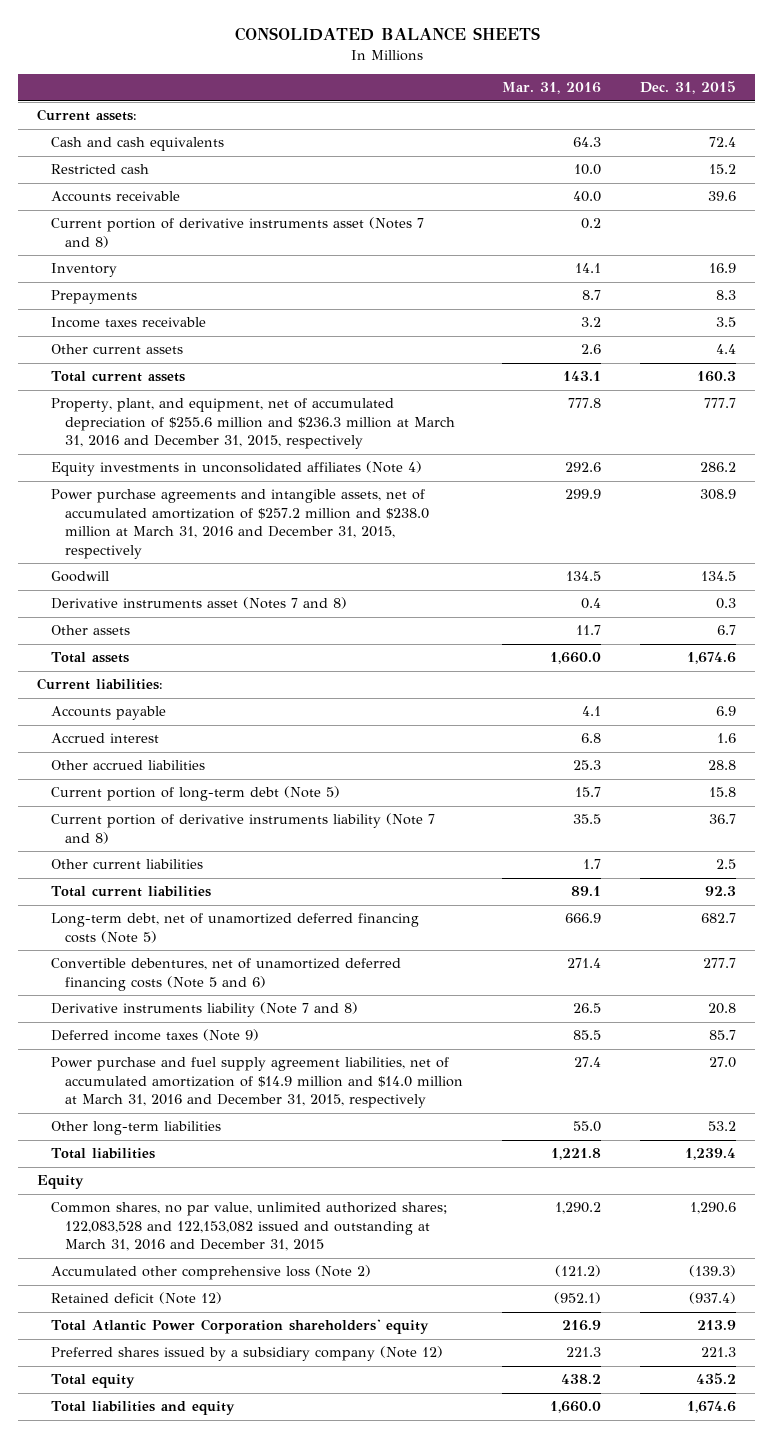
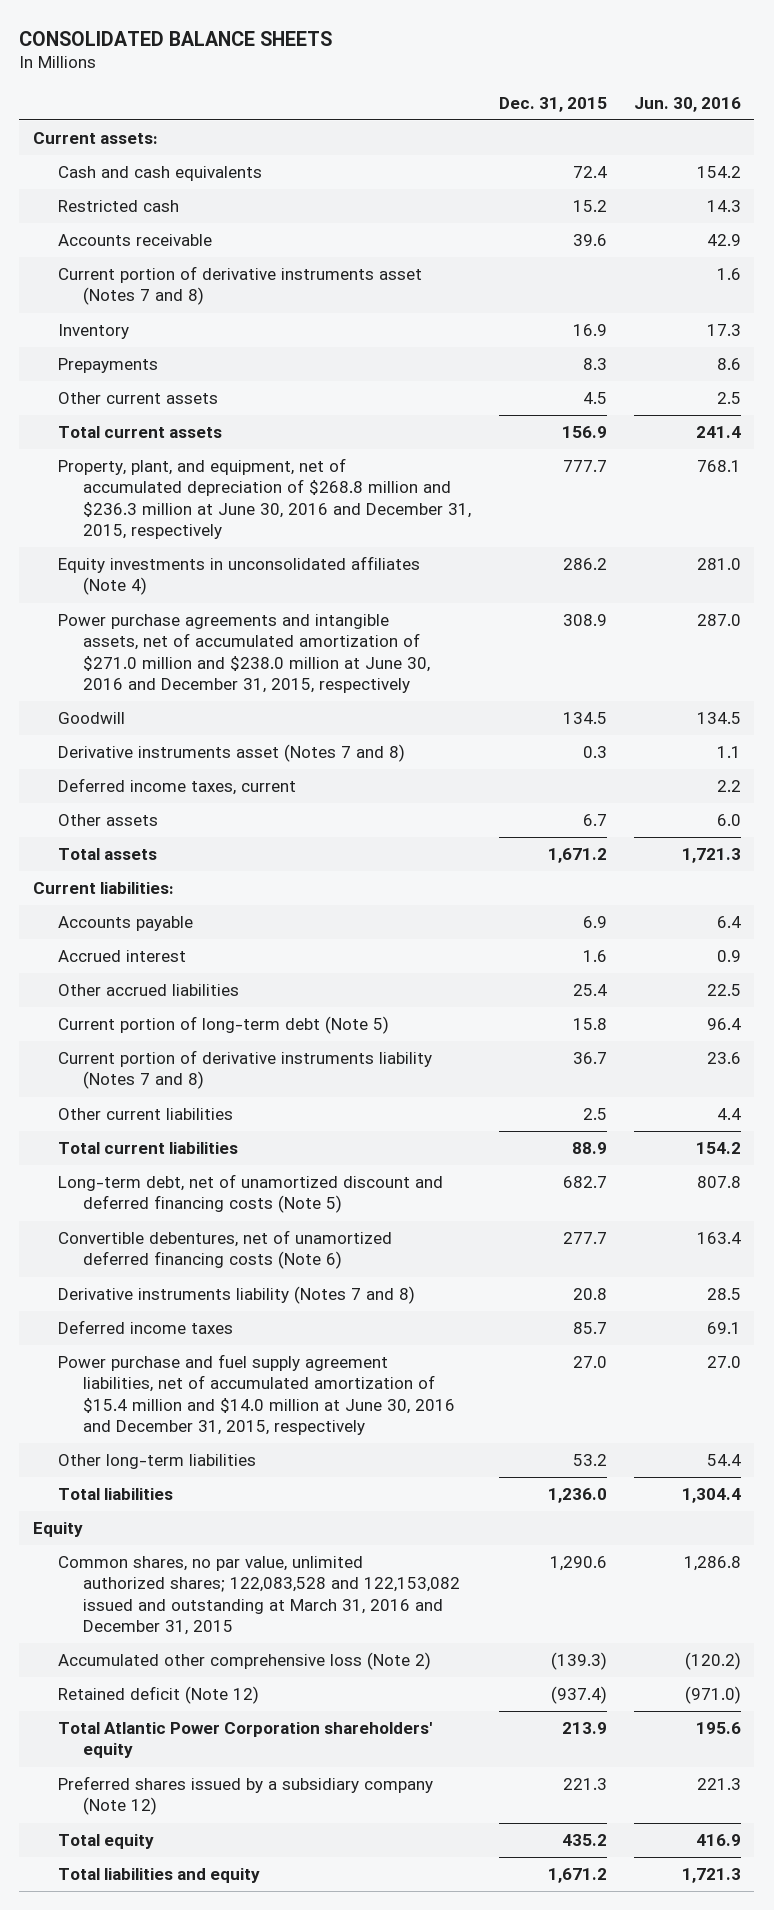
[501,82,601,95] Mar. 31, 2016 -> none
none -> [633,96,741,112] Jun. 30, 2016
[51,317,207,329] Income taxes receivable -> none
[715,344,736,355] 4.4 -> [582,392,607,405] 4.5
[696,371,736,383] 160.3 -> [561,426,607,439] 156.9
[51,398,455,450] Property, plant, and equipment, net of accumulated depreciation of $255.6 million and $236.3 million at March 31, 2016 and December 31, 2015, respectively -> [58,458,472,539] Property, plant, and equipment, net of accumulated depreciation of $268.8 million and $236.3 million at June 30, 2016 and December 31, 2015, respectively
[51,489,429,559] Power purchase agreements and intangible assets, net of accumulated amortization of $257.2 million and $238.0 million at March 31, 2016 and December 31, 2015, respectively -> [58,614,431,693] Power purchase agreements and intangible assets, net of accumulated amortization of $271.0 million and $238.0 million at June 30, 2016 and December 31, 2015, respectively
none -> [58,778,297,796] Deferred income taxes, current
[686,652,736,665] 1,674.6 -> [547,848,607,864] 1,671.2
[707,760,736,771] 28.8 -> [572,984,607,997] 25.4
[51,813,436,844] Current portion of derivative instruments liability (Note 7 and 8) -> [58,1050,433,1090] Current portion of derivative instruments liability (Notes 7 and 8)
[704,886,736,897] 92.3 -> [571,1142,607,1155] 88.9
[51,913,420,943] Long-term debt, net of unamortized deferred financing costs (Note 5) -> [58,1174,444,1214] Long-term debt, net of unamortized discount and deferred financing costs (Note 5)
[51,958,402,991] Convertible debentures, net of unamortized deferred financing costs (Note 5 and 6) -> [58,1230,393,1270] Convertible debentures, net of unamortized deferred financing costs (Note 6)
[51,1002,359,1018] Derivative instruments liability (Note 7 and 8) -> [58,1286,416,1305] Derivative instruments liability (Notes 7 and 8)
[51,1029,260,1042] Deferred income taxes (Note 9) -> [58,1320,234,1335] Deferred income taxes
[51,1057,463,1109] Power purchase and fuel supply agreement liabilities, net of accumulated amortization of $14.9 million and $14.0 million at March 31, 2016 and December 31, 2015, respectively -> [58,1354,456,1435] Power purchase and fuel supply agreement liabilities, net of accumulated amortization of $15.4 million and $14.0 million at June 30, 2016 and December 31, 2015, respectively
[684,1148,736,1161] 1,239.4 -> [547,1488,607,1504] 1,236.0
[686,1401,736,1414] 1,674.6 -> [547,1868,607,1884] 1,671.2

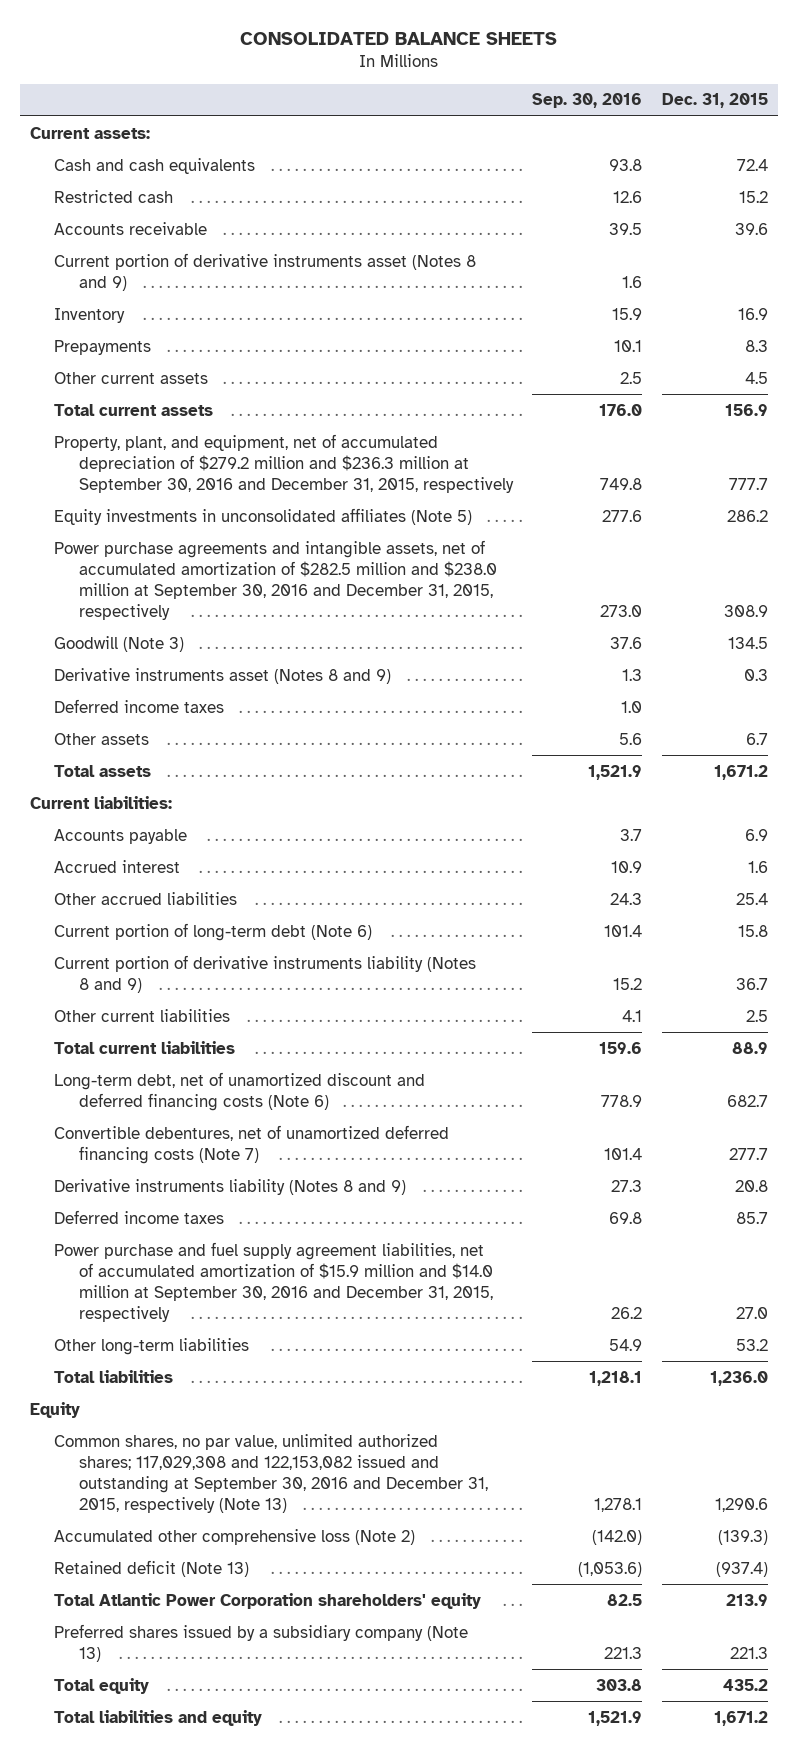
[633,96,741,112] Jun. 30, 2016 -> none
none -> [532,93,643,109] Sep. 30, 2016
[58,266,423,306] Current portion of derivative instruments asset (Notes 7 and 8) -> [54,252,477,291] Current portion of derivative instruments asset (Notes 8 and 9)
[58,458,472,539] Property, plant, and equipment, net of accumulated depreciation of $268.8 million and $236.3 million at June 30, 2016 and December 31, 2015, respectively -> [54,433,514,493] Property, plant, and equipment, net of accumulated depreciation of $279.2 million and $236.3 million at September 30, 2016 and December 31, 2015, respectively
[58,556,421,596] Equity investments in unconsolidated affiliates (Note 4) -> [54,507,473,525] Equity investments in unconsolidated affiliates (Note 5)
[58,614,431,693] Power purchase agreements and intangible assets, net of accumulated amortization of $271.0 million and $238.0 million at June 30, 2016 and December 31, 2015, respectively -> [54,539,497,621] Power purchase agreements and intangible assets, net of accumulated amortization of $282.5 million and $238.0 million at September 30, 2016 and December 31, 2015, respectively
[58,712,126,725] Goodwill -> [54,635,185,652] Goodwill (Note 3)
[58,744,406,763] Derivative instruments asset (Notes 7 and 8) -> [54,667,392,684] Derivative instruments asset (Notes 8 and 9)
[58,778,297,796] Deferred income taxes, current -> [54,698,225,713] Deferred income taxes
[58,1016,390,1035] Current portion of long-term debt (Note 5) -> [54,922,373,941] Current portion of long-term debt (Note 6)
[58,1050,433,1090] Current portion of derivative instruments liability (Notes 7 and 8) -> [54,954,477,993] Current portion of derivative instruments liability (Notes 8 and 9)
[58,1174,444,1214] Long-term debt, net of unamortized discount and deferred financing costs (Note 5) -> [54,1071,426,1111] Long-term debt, net of unamortized discount and deferred financing costs (Note 6)
[58,1230,393,1270] Convertible debentures, net of unamortized deferred financing costs (Note 6) -> [54,1124,450,1164] Convertible debentures, net of unamortized deferred financing costs (Note 7)
[58,1286,416,1305] Derivative instruments liability (Notes 7 and 8) -> [54,1178,407,1195] Derivative instruments liability (Notes 8 and 9)
[58,1354,456,1435] Power purchase and fuel supply agreement liabilities, net of accumulated amortization of $15.4 million and $14.0 million at June 30, 2016 and December 31, 2015, respectively -> [54,1241,493,1323] Power purchase and fuel supply agreement liabilities, net of accumulated amortization of $15.9 million and $14.0 million at September 30, 2016 and December 31, 2015, respectively
[58,1556,461,1635] Common shares, no par value, unlimited authorized shares; 122,083,528 and 122,153,082 issued and outstanding at March 31, 2016 and December 31, 2015 -> [54,1433,488,1514] Common shares, no par value, unlimited authorized shares; 117,029,308 and 122,153,082 issued and outstanding at September 30, 2016 and December 31, 2015, respectively (Note 13)
[58,1686,260,1705] Retained deficit (Note 12) -> [54,1559,250,1577] Retained deficit (Note 13)
[58,1776,434,1816] Preferred shares issued by a subsidiary company (Note 12) -> [54,1623,469,1662] Preferred shares issued by a subsidiary company (Note 13)

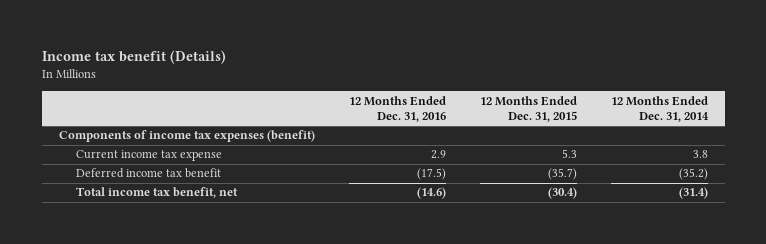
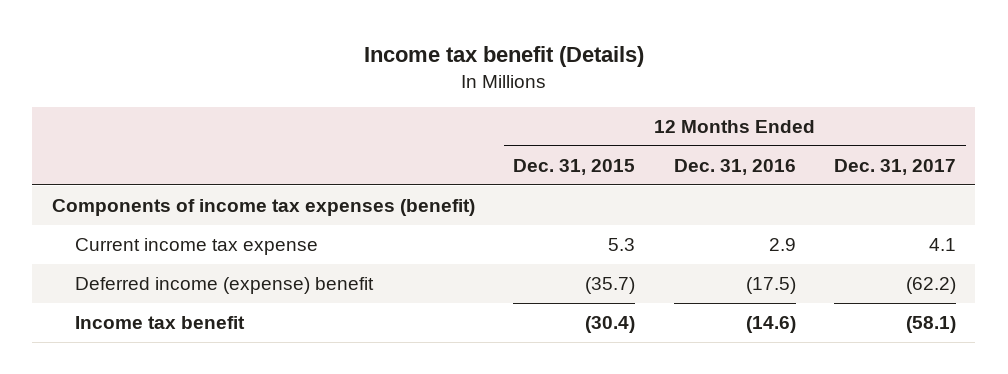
[610,95,709,123] 12 Months Ended Dec. 31, 2014 -> none
none -> [834,158,957,175] Dec. 31, 2017
[75,168,221,179] Deferred income tax benefit -> [75,277,375,295] Deferred income (expense) benefit
[75,187,238,199] Total income tax benefit, net -> [75,316,246,330] Income tax benefit

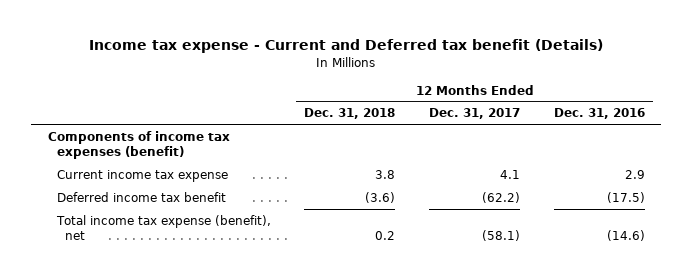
[363,46,644,68] Income tax benefit (Details) -> [89,39,604,54] Income tax expense - Current and Deferred tax benefit (Details)
[513,158,636,175] Dec. 31, 2015 -> none
none -> [304,108,396,120] Dec. 31, 2018
[75,277,375,295] Deferred income (expense) benefit -> [56,191,226,202] Deferred income tax benefit
[75,316,246,330] Income tax benefit -> [55,214,271,241] Total income tax expense (benefit), net

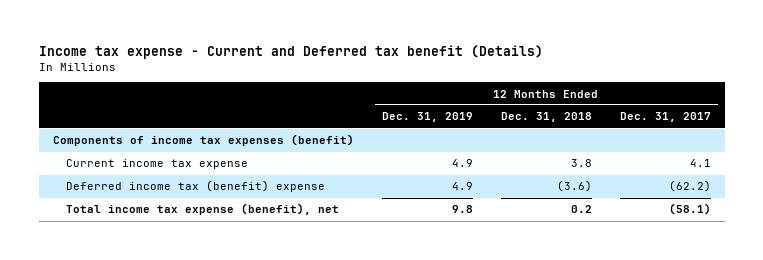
[553,108,645,120] Dec. 31, 2016 -> none
none -> [381,112,473,123] Dec. 31, 2019
[56,191,226,202] Deferred income tax benefit -> [66,180,326,193] Deferred income tax (benefit) expense

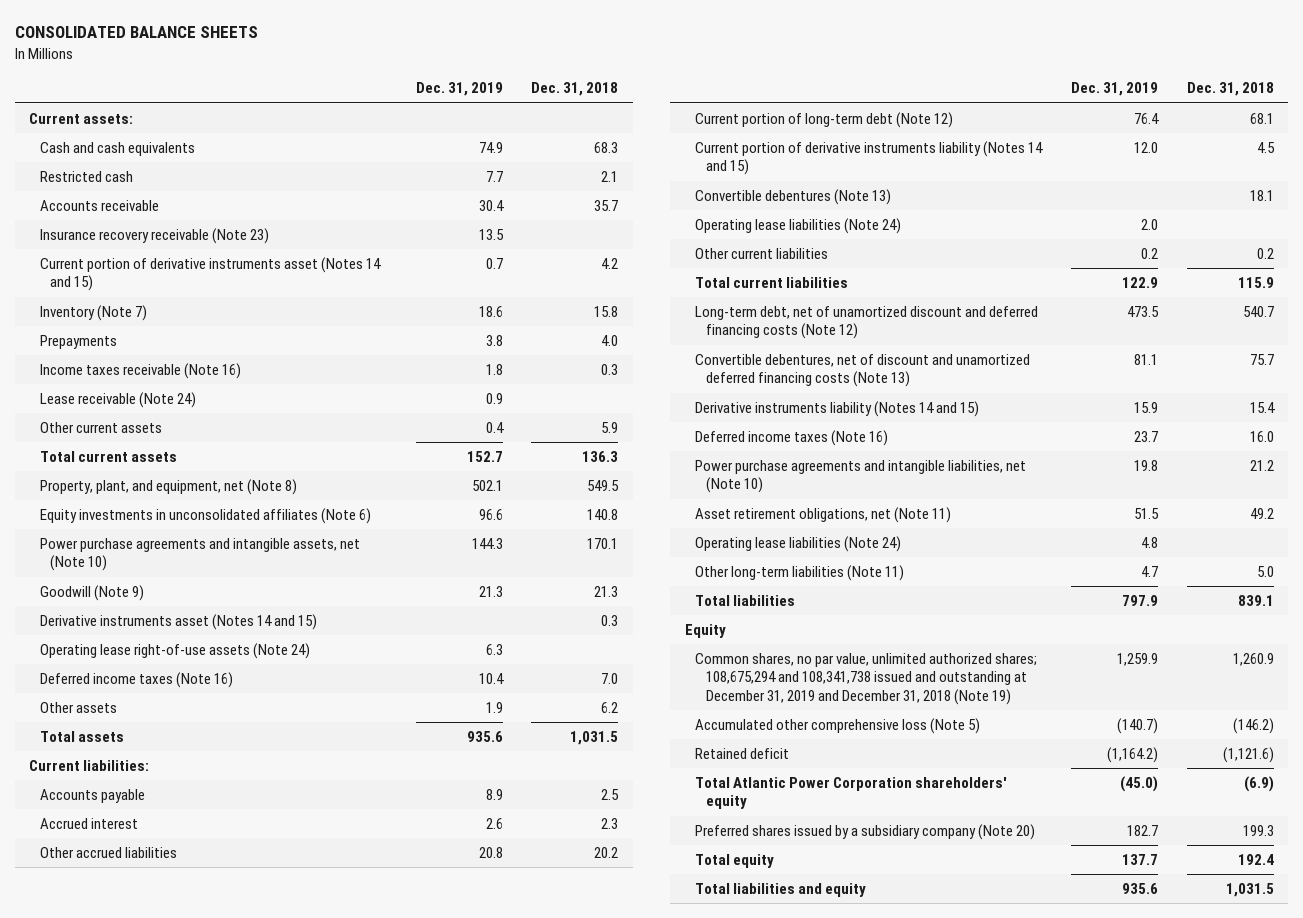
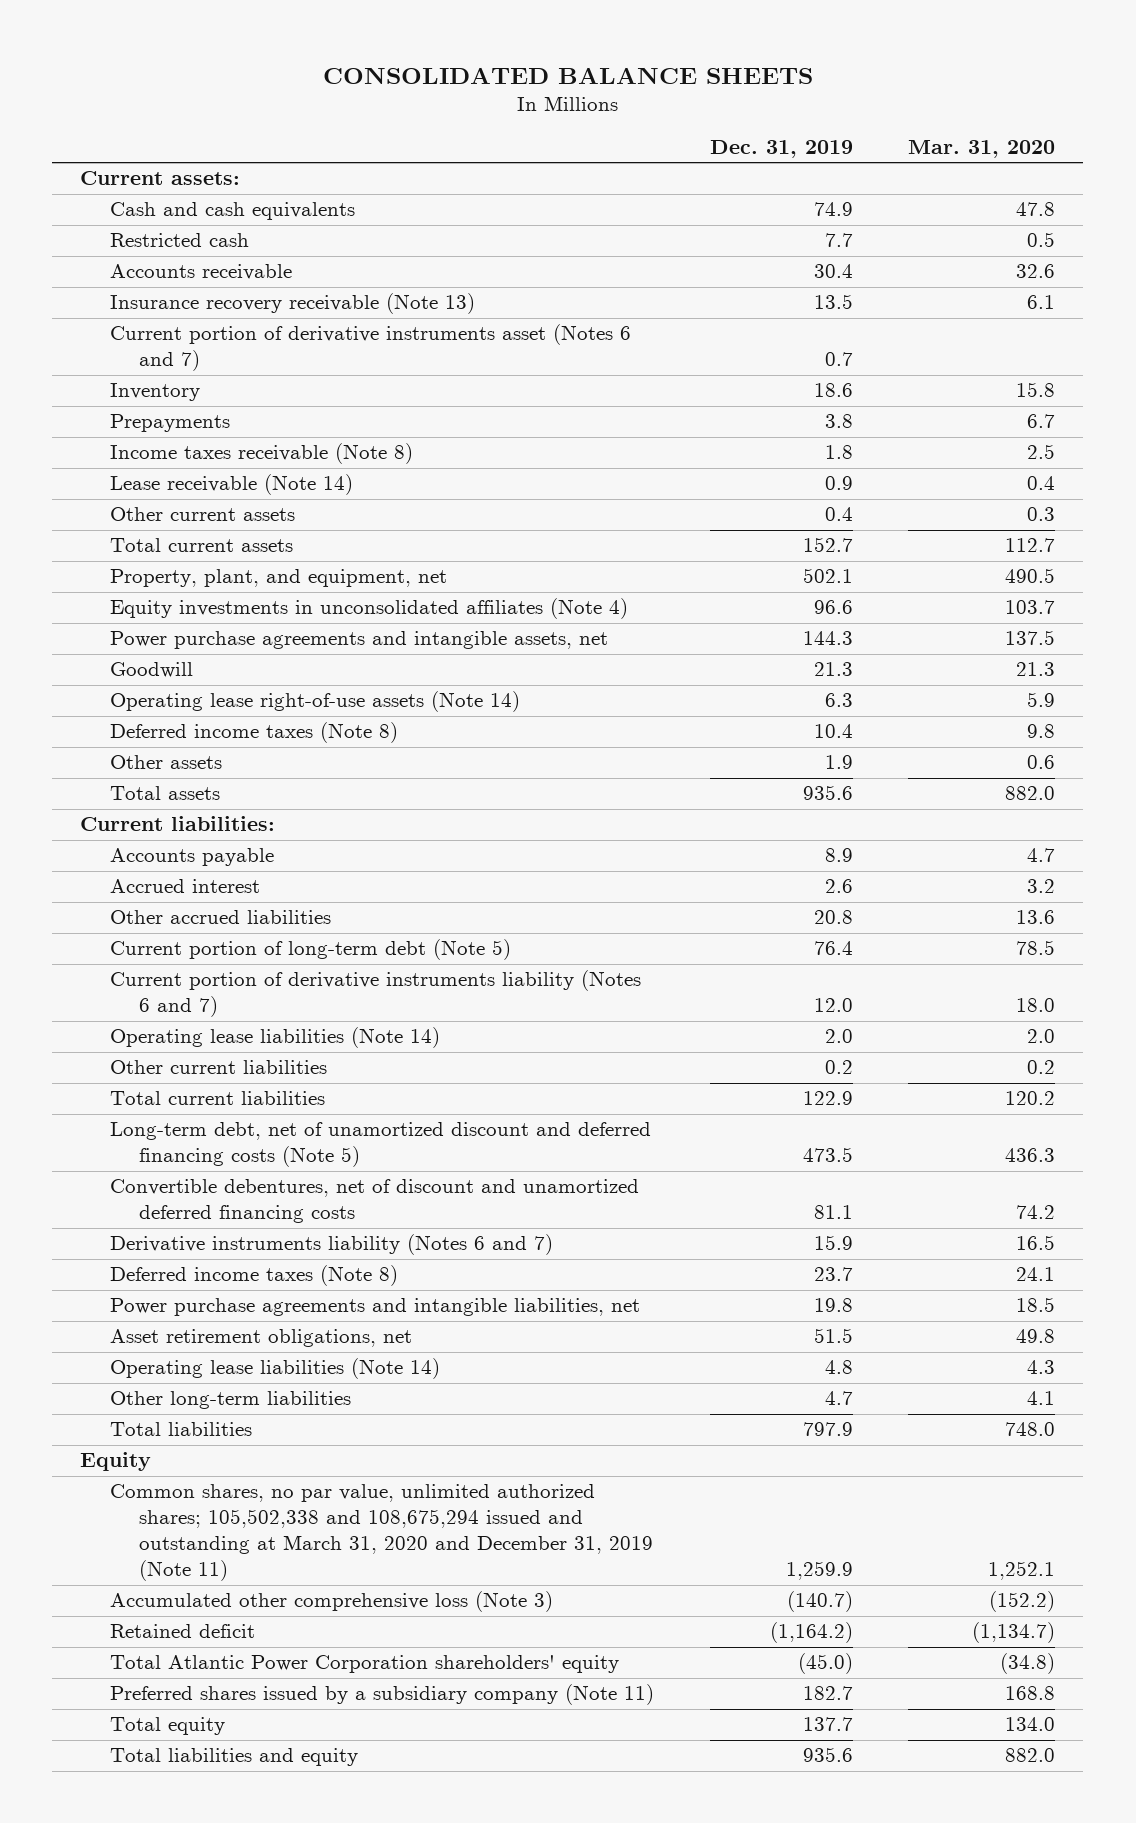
[531,82,619,97] Dec. 31, 2018 -> none
none -> [908,139,1056,158] Mar. 31, 2020
[39,227,269,244] Insurance recovery receivable (Note 23) -> [109,293,475,315] Insurance recovery receivable (Note 13)
[39,256,381,292] Current portion of derivative instruments asset (Notes 14 and 15) -> [109,324,631,372] Current portion of derivative instruments asset (Notes 6 and 7)
[39,304,147,321] Inventory (Note 7) -> [109,383,200,402] Inventory
[39,362,241,379] Income taxes receivable (Note 16) -> [109,443,413,465] Income taxes receivable (Note 8)
[39,391,196,408] Lease receivable (Note 24) -> [109,474,353,496] Lease receivable (Note 14)
[39,613,317,630] Derivative instruments asset (Notes 14 and 15) -> none
[39,478,297,495] Property, plant, and equipment, net (Note 8) -> [109,569,447,588] Property, plant, and equipment, net
[39,507,371,524] Equity investments in unconsolidated affiliates (Note 6) -> [109,598,628,620] Equity investments in unconsolidated affiliates (Note 4)
[39,537,360,572] Power purchase agreements and intangible assets, net (Note 10) -> [109,631,608,650] Power purchase agreements and intangible assets, net
[39,584,144,601] Goodwill (Note 9) -> [109,662,193,679] Goodwill
[39,642,310,659] Operating lease right-of-use assets (Note 24) -> [109,691,520,713] Operating lease right-of-use assets (Note 14)
[39,671,233,688] Deferred income taxes (Note 16) -> [109,722,398,744] Deferred income taxes (Note 8)
[695,188,892,205] Convertible debentures (Note 13) -> none
[695,111,954,128] Current portion of long-term debt (Note 12) -> [109,939,511,961] Current portion of long-term debt (Note 5)
[695,140,1044,176] Current portion of derivative instruments liability (Notes 14 and 15) -> [109,970,641,1018] Current portion of derivative instruments liability (Notes 6 and 7)
[695,217,902,234] Operating lease liabilities (Note 24) -> [109,1027,440,1049] Operating lease liabilities (Note 14)
[695,305,1039,340] Long-term debt, net of unamortized discount and deferred financing costs (Note 12) -> [109,1122,651,1168] Long-term debt, net of unamortized discount and deferred financing costs (Note 5)
[695,353,1031,388] Convertible debentures, net of discount and unamortized deferred financing costs (Note 13) -> [109,1179,639,1224] Convertible debentures, net of discount and unamortized deferred financing costs
[695,400,980,417] Derivative instruments liability (Notes 14 and 15) -> [109,1234,553,1256] Derivative instruments liability (Notes 6 and 7)
[695,429,889,446] Deferred income taxes (Note 16) -> [109,1265,398,1287] Deferred income taxes (Note 8)
[695,459,1027,494] Power purchase agreements and intangible liabilities, net (Note 10) -> [109,1298,640,1317] Power purchase agreements and intangible liabilities, net
[695,506,952,523] Asset retirement obligations, net (Note 11) -> [109,1329,412,1348] Asset retirement obligations, net
[695,535,902,552] Operating lease liabilities (Note 24) -> [109,1358,440,1380] Operating lease liabilities (Note 14)
[695,564,905,581] Other long-term liabilities (Note 11) -> [109,1391,351,1410] Other long-term liabilities
[695,652,1038,706] Common shares, no par value, unlimited authorized shares; 108,675,294 and 108,341,738 issued and outstanding at December 31, 2019 and December 31, 2018 (Note 19) -> [109,1484,654,1582] Common shares, no par value, unlimited authorized shares; 105,502,338 and 108,675,294 issued and outstanding at March 31, 2020 and December 31, 2019 (Note 11)
[695,717,981,734] Accumulated other comprehensive loss (Note 5) -> [109,1591,553,1613] Accumulated other comprehensive loss (Note 3)
[695,823,1036,840] Preferred shares issued by a subsidiary company (Note 20) -> [109,1684,654,1706] Preferred shares issued by a subsidiary company (Note 11)

